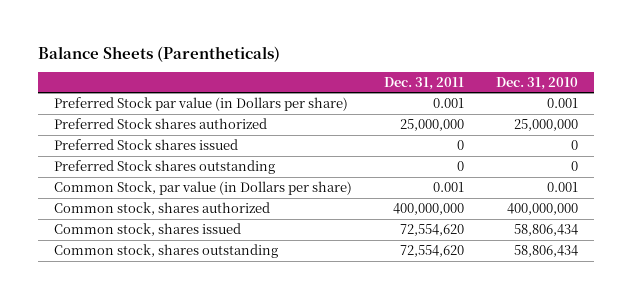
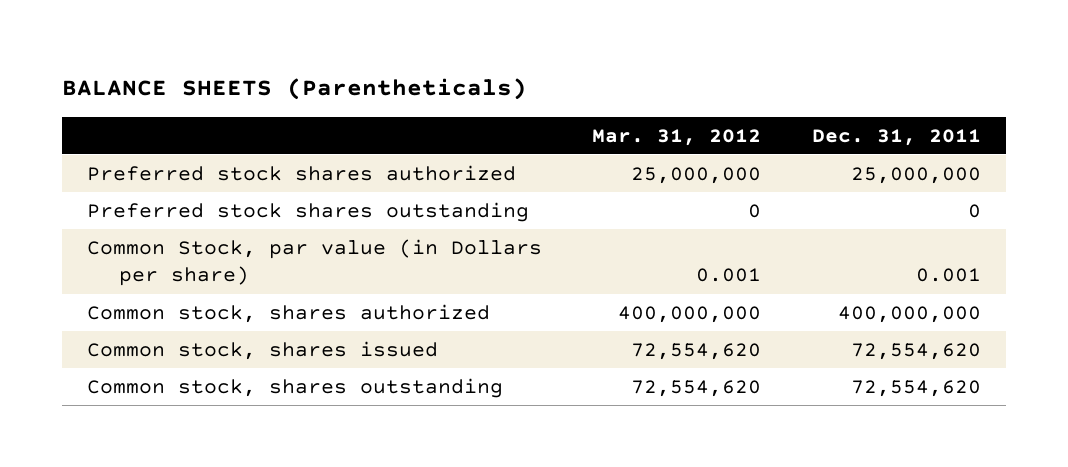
[38,45,281,62] Balance Sheets (Parentheticals) -> [61,78,527,101] BALANCE SHEETS (Parentheticals)
[495,76,578,90] Dec. 31, 2010 -> none
none -> [592,128,762,146] Mar. 31, 2012
[54,97,349,112] Preferred Stock par value (in Dollars per share) -> none
[54,139,239,151] Preferred Stock shares issued -> none
[54,118,268,130] Preferred Stock shares authorized -> [87,164,517,181] Preferred stock shares authorized
[54,160,276,175] Preferred Stock shares outstanding -> [87,201,530,222] Preferred stock shares outstanding

